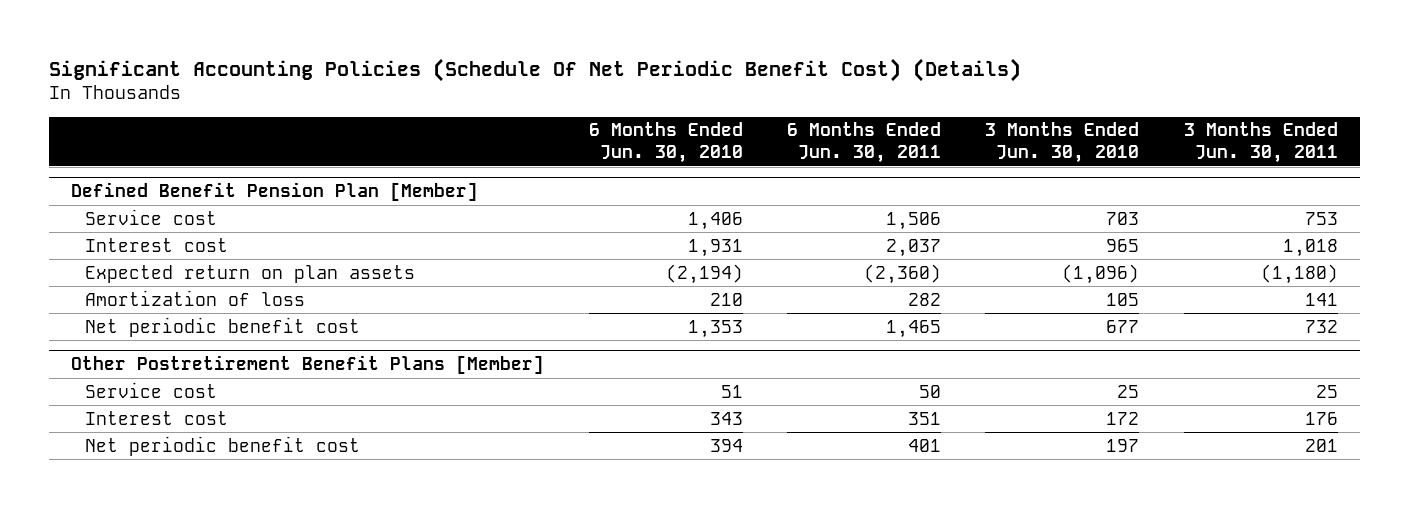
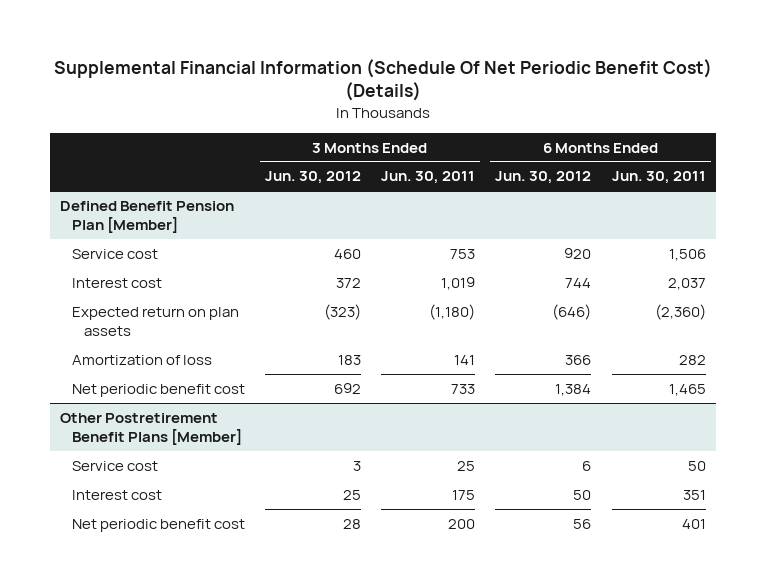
[48,57,1021,82] Significant Accounting Policies (Schedule Of Net Periodic Benefit Cost) (Details) -> [53,58,712,102] Supplemental Financial Information (Schedule Of Net Periodic Benefit Cost) (Details)
[588,122,743,164] 6 Months Ended Jun. 30, 2010 -> none
[985,122,1140,164] 3 Months Ended Jun. 30, 2010 -> none
none -> [265,171,362,185] Jun. 30, 2012
none -> [495,171,592,185] Jun. 30, 2012
[1282,238,1338,257] 1,018 -> [441,276,476,290] 1,019
[1304,319,1338,333] 732 -> [451,383,476,394] 733
[1304,411,1338,425] 176 -> [452,489,476,500] 175
[1304,438,1338,452] 201 -> [448,518,476,529] 200

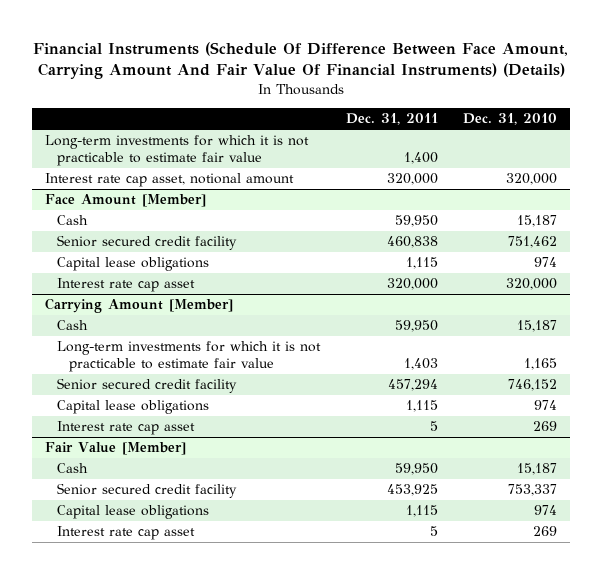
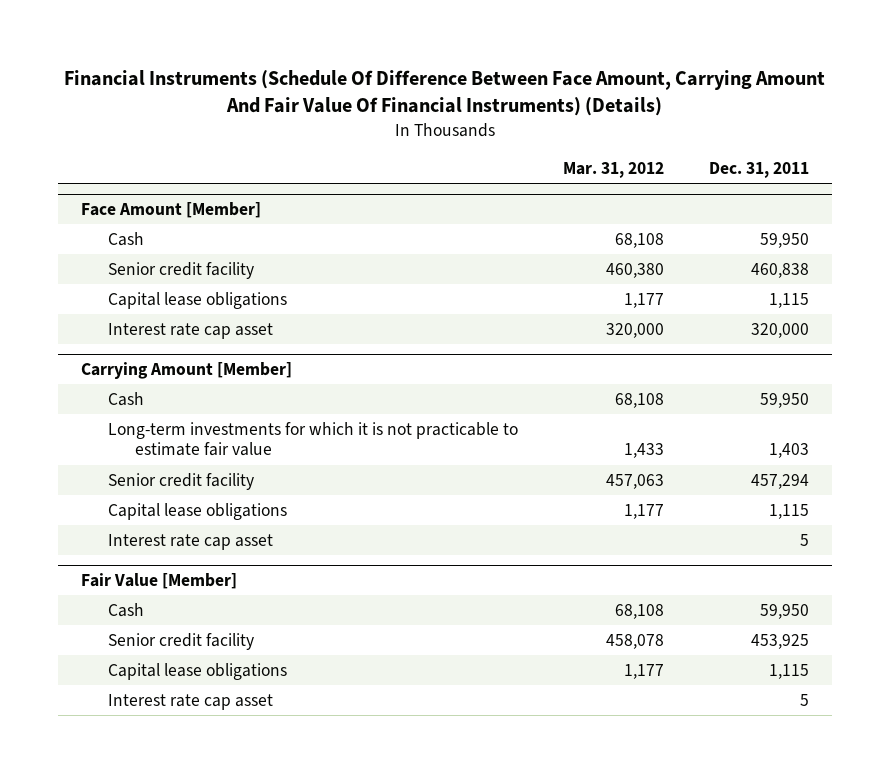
[463,113,558,126] Dec. 31, 2010 -> none
none -> [562,162,664,179] Mar. 31, 2012
[44,135,309,167] Long-term investments for which it is not practicable to estimate fair value -> none
[44,173,294,188] Interest rate cap asset, notional amount -> none
[56,235,237,251] Senior secured credit facility -> [107,261,254,279] Senior credit facility
[56,378,237,394] Senior secured credit facility -> [107,472,254,490] Senior credit facility
[56,483,237,499] Senior secured credit facility -> [107,632,254,650] Senior credit facility

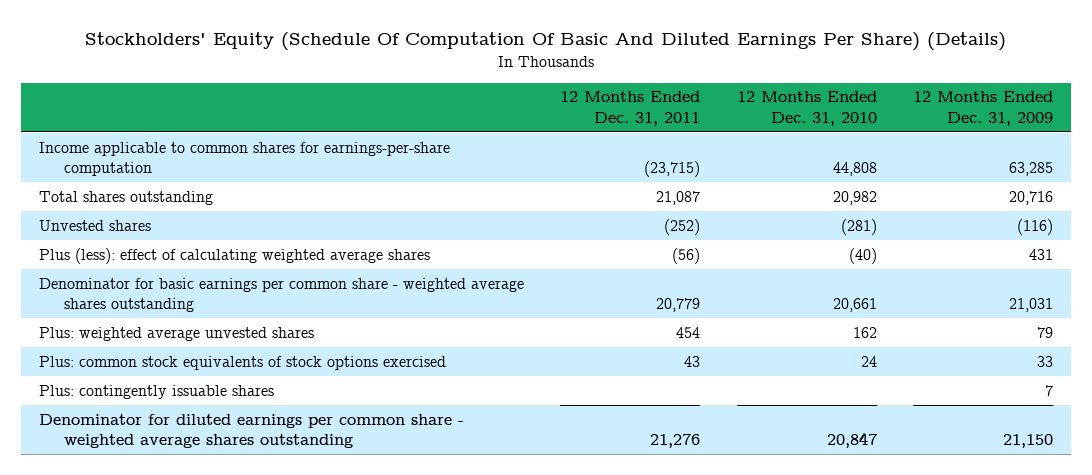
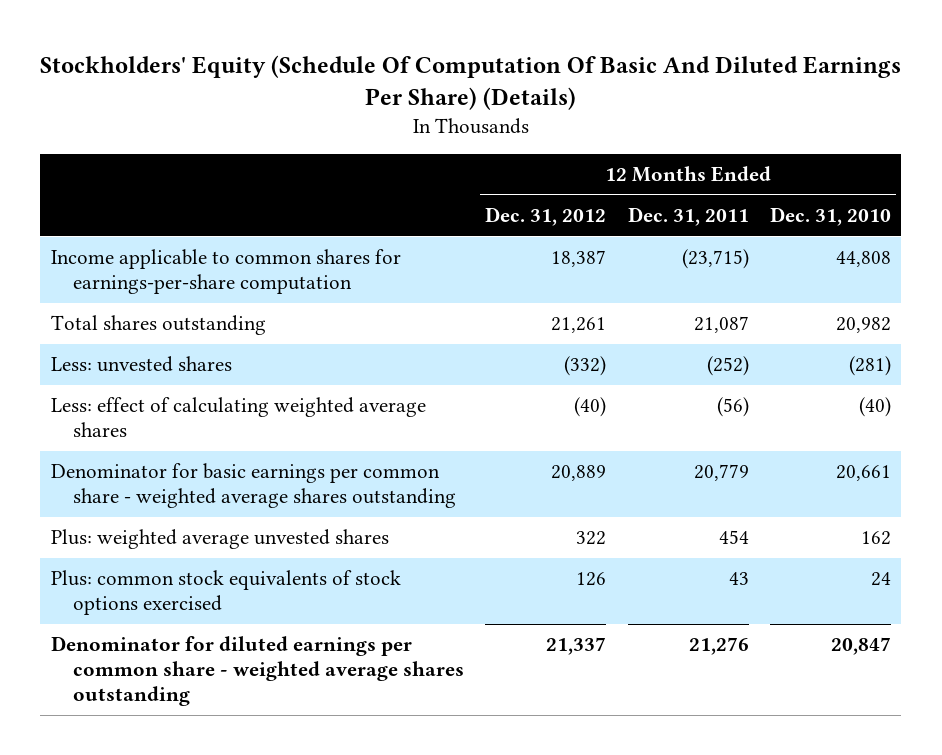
[912,91,1053,126] 12 Months Ended Dec. 31, 2009 -> none
none -> [485,207,607,227] Dec. 31, 2012
[39,219,152,231] Unvested shares -> [50,356,232,373] Less: unvested shares
[39,247,431,264] Plus (less): effect of calculating weighted average shares -> [50,397,426,438] Less: effect of calculating weighted average shares
[39,384,275,399] Plus: contingently issuable shares -> none

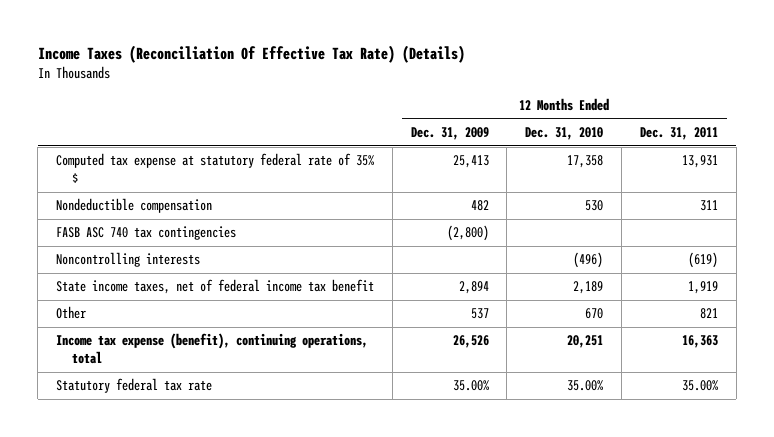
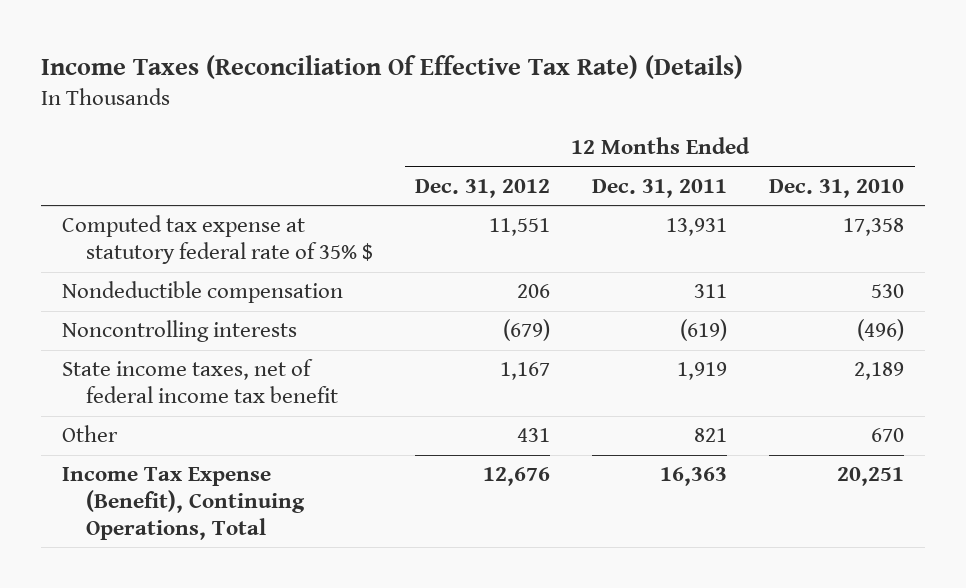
[410,127,489,141] Dec. 31, 2009 -> none
none -> [415,178,551,198] Dec. 31, 2012
[56,226,237,241] FASB ASC 740 tax contingencies -> none
[56,378,213,394] Statutory federal tax rate -> none
[56,333,369,365] Income tax expense (benefit), continuing operations, total -> [61,467,306,541] Income Tax Expense (Benefit), Continuing Operations, Total

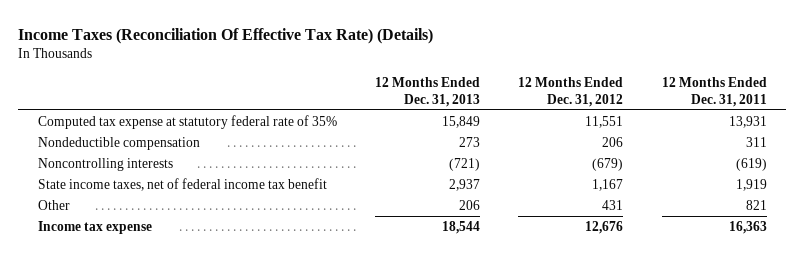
[769,178,905,198] Dec. 31, 2010 -> none
none -> [374,76,480,107] 12 Months Ended Dec. 31, 2013
[61,215,374,265] Computed tax expense at statutory federal rate of 35% $ -> [37,115,337,130] Computed tax expense at statutory federal rate of 35%
[61,467,306,541] Income Tax Expense (Benefit), Continuing Operations, Total -> [37,221,152,235] Income tax expense

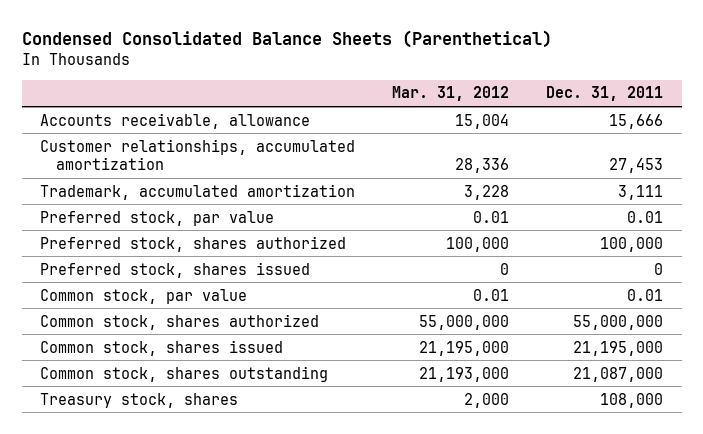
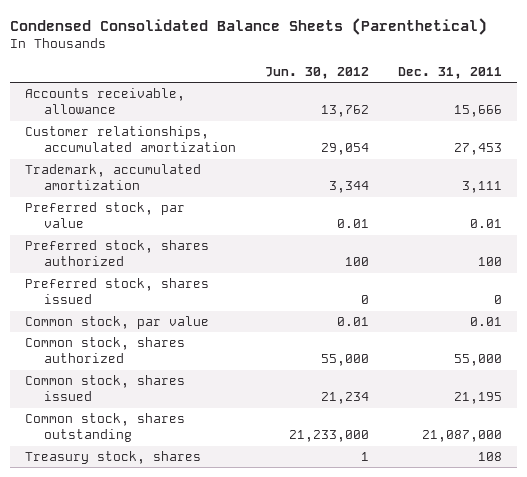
[392,86,510,102] Mar. 31, 2012 -> none
none -> [264,67,369,80] Jun. 30, 2012
[600,236,664,252] 100,000 -> [478,257,503,267] 100
[573,314,664,330] 55,000,000 -> [454,354,503,367] 55,000
[573,340,664,356] 21,195,000 -> [454,392,503,405] 21,195
[600,392,664,408] 108,000 -> [478,452,503,462] 108

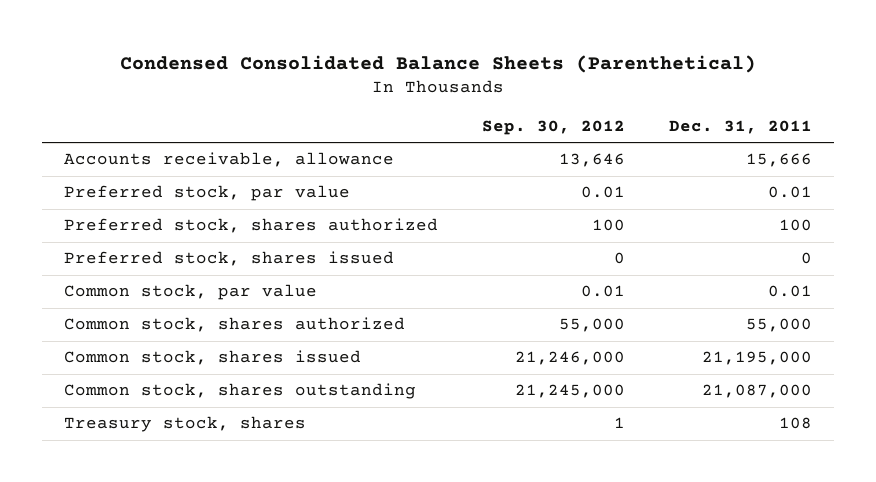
[264,67,369,80] Jun. 30, 2012 -> none
none -> [482,119,626,135] Sep. 30, 2012
[25,126,236,153] Customer relationships, accumulated amortization -> none
[25,164,202,191] Trademark, accumulated amortization -> none
[454,392,503,405] 21,195 -> [702,351,813,366] 21,195,000

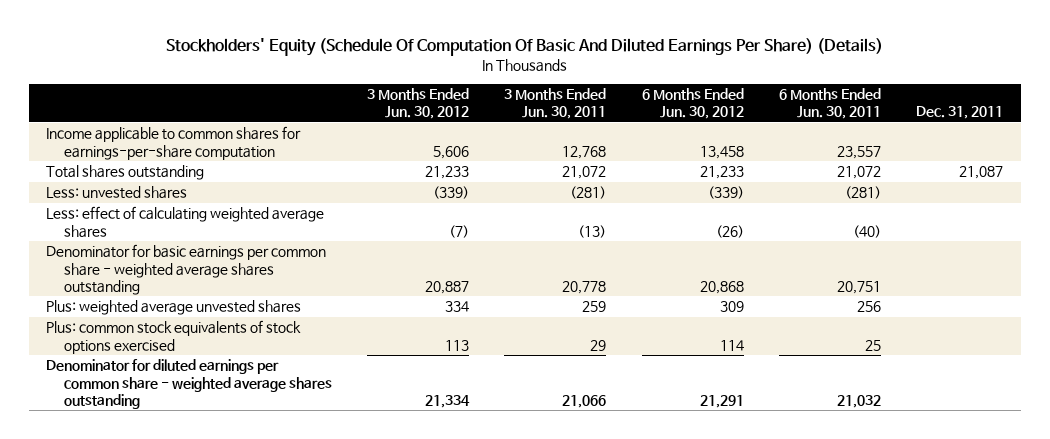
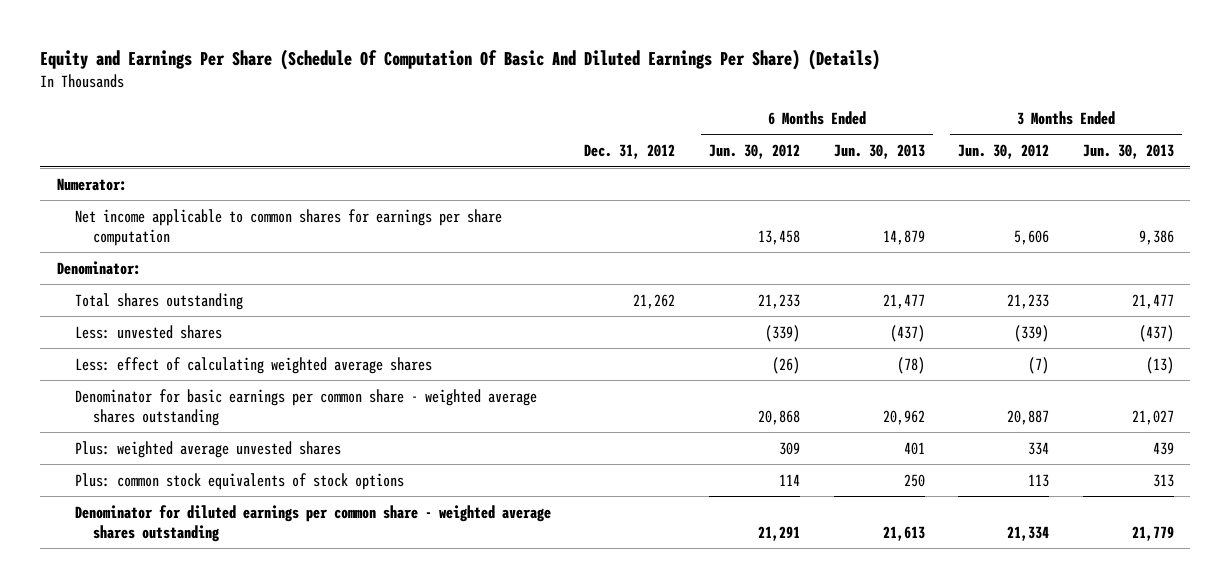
[165,37,883,56] Stockholders' Equity (Schedule Of Computation Of Basic And Diluted Earnings Per Share) (Details) -> [40,49,881,71] Equity and Earnings Per Share (Schedule Of Computation Of Basic And Diluted Earnings Per Share) (Details)
[504,88,607,120] 3 Months Ended Jun. 30, 2011 -> none
[778,88,881,120] 6 Months Ended Jun. 30, 2011 -> none
[916,106,1004,120] Dec. 31, 2011 -> none
none -> [584,144,676,160] Dec. 31, 2012
none -> [833,144,925,160] Jun. 30, 2013
none -> [1082,144,1174,160] Jun. 30, 2013
none -> [56,177,127,191] Numerator:
[46,126,302,160] Income applicable to common shares for earnings-per-share computation -> [74,208,502,246] Net income applicable to common shares for earnings per share computation
none -> [56,260,141,275] Denominator:
[46,320,302,354] Plus: common stock equivalents of stock options exercised -> [74,472,404,490] Plus: common stock equivalents of stock options

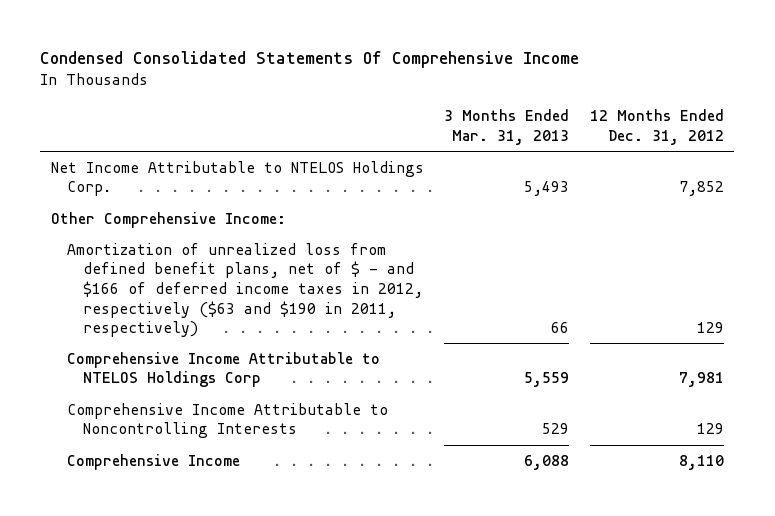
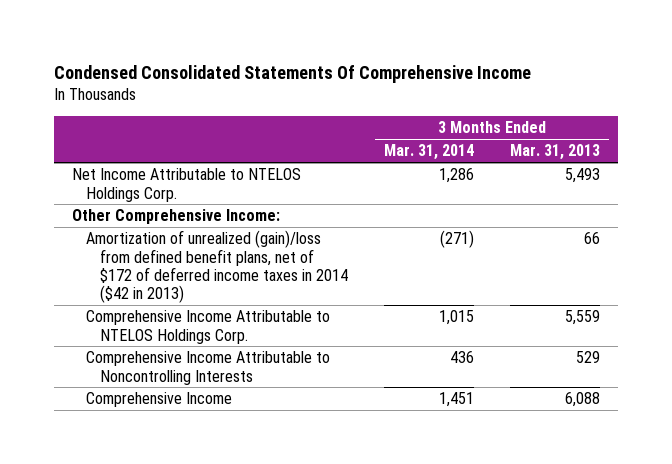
[589,109,724,145] 12 Months Ended Dec. 31, 2012 -> none
none -> [384,144,475,161] Mar. 31, 2014
[67,242,424,338] Amortization of unrealized loss from defined benefit plans, net of $ - and $166 of deferred income taxes in 2012, respectively ($63 and $190 in 2011, respectively) -> [86,230,349,304] Amortization of unrealized (gain)/loss from defined benefit plans, net of $172 of deferred income taxes in 2014 ($42 in 2013)
[67,351,381,388] Comprehensive Income Attributable to NTELOS Holdings Corp -> [86,310,331,344] Comprehensive Income Attributable to NTELOS Holdings Corp.

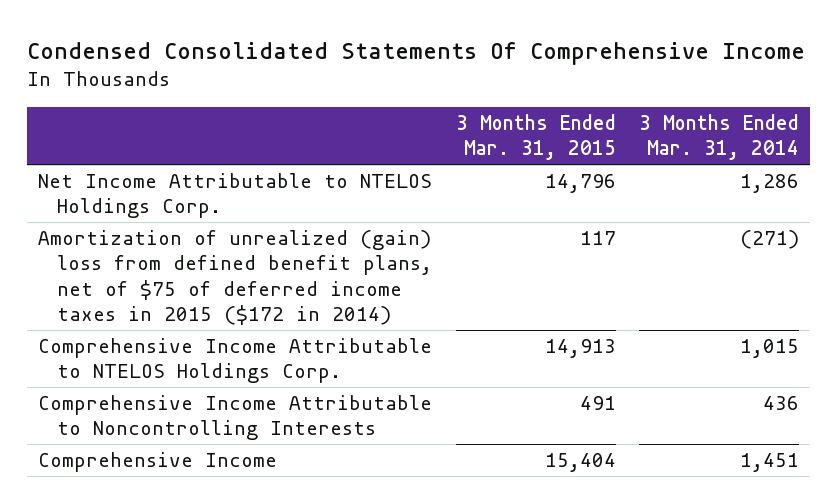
[509,144,600,161] Mar. 31, 2013 -> none
none -> [455,113,616,161] 3 Months Ended Mar. 31, 2015
[72,209,281,225] Other Comprehensive Income: -> none
[86,230,349,304] Amortization of unrealized (gain)/loss from defined benefit plans, net of $172 of deferred income taxes in 2014 ($42 in 2013) -> [38,230,433,326] Amortization of unrealized (gain) loss from defined benefit plans, net of $75 of deferred income taxes in 2015 ($172 in 2014)

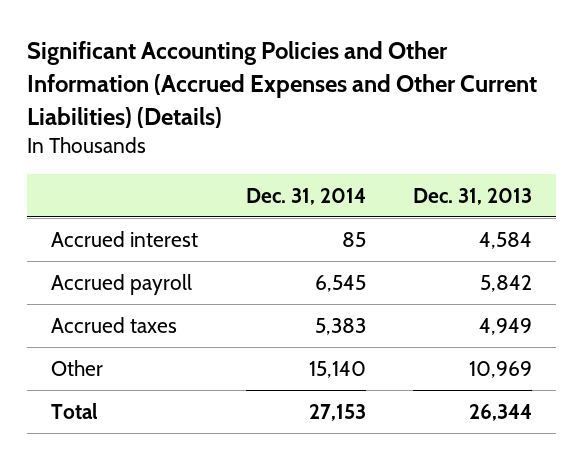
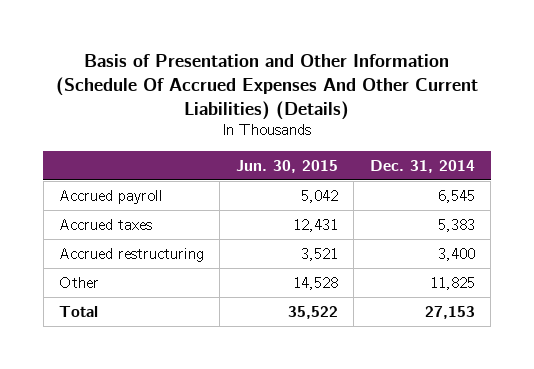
[26,41,537,128] Significant Accounting Policies and Other Information (Accrued Expenses and Other Current Liabilities) (Details) -> [55,53,478,120] Basis of Presentation and Other Information (Schedule Of Accrued Expenses And Other Current Liabilities) (Details)
[413,187,533,205] Dec. 31, 2013 -> none
none -> [235,159,338,173] Jun. 30, 2015
[50,230,198,247] Accrued interest -> none
none -> [59,247,205,262] Accrued restructuring
[308,360,366,378] 15,140 -> [429,276,475,290] 11,825

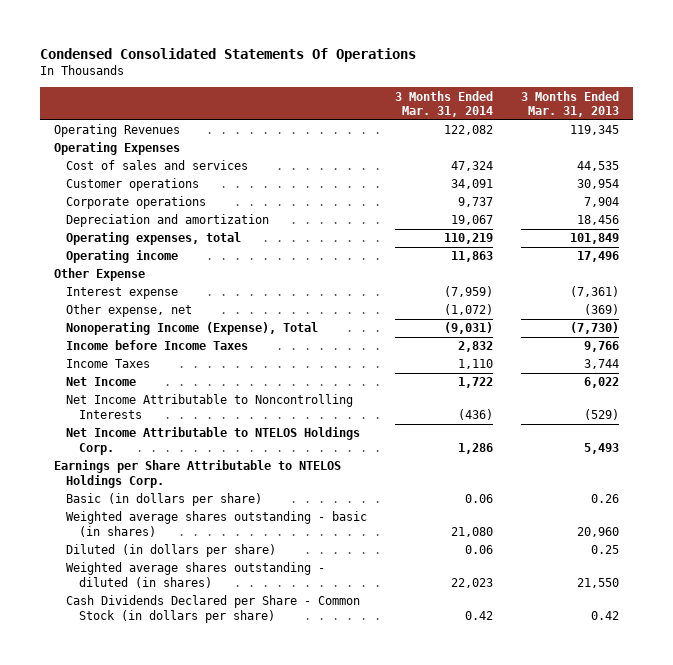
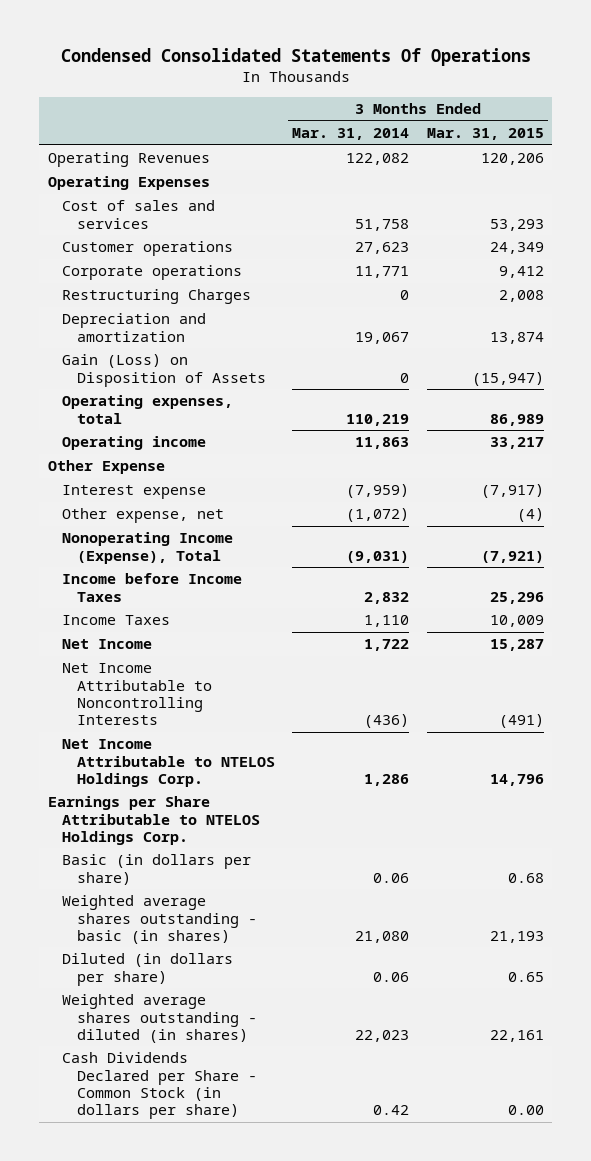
[520,90,619,118] 3 Months Ended Mar. 31, 2013 -> none
none -> [426,128,544,141] Mar. 31, 2015
[451,161,494,172] 47,324 -> [355,218,410,231] 51,758
[451,179,494,190] 34,091 -> [355,242,410,255] 27,623
[458,197,494,208] 9,737 -> [355,266,410,279] 11,771
none -> [62,289,252,305] Restructuring Charges
none -> [62,354,266,387] Gain (Loss) on Disposition of Assets

